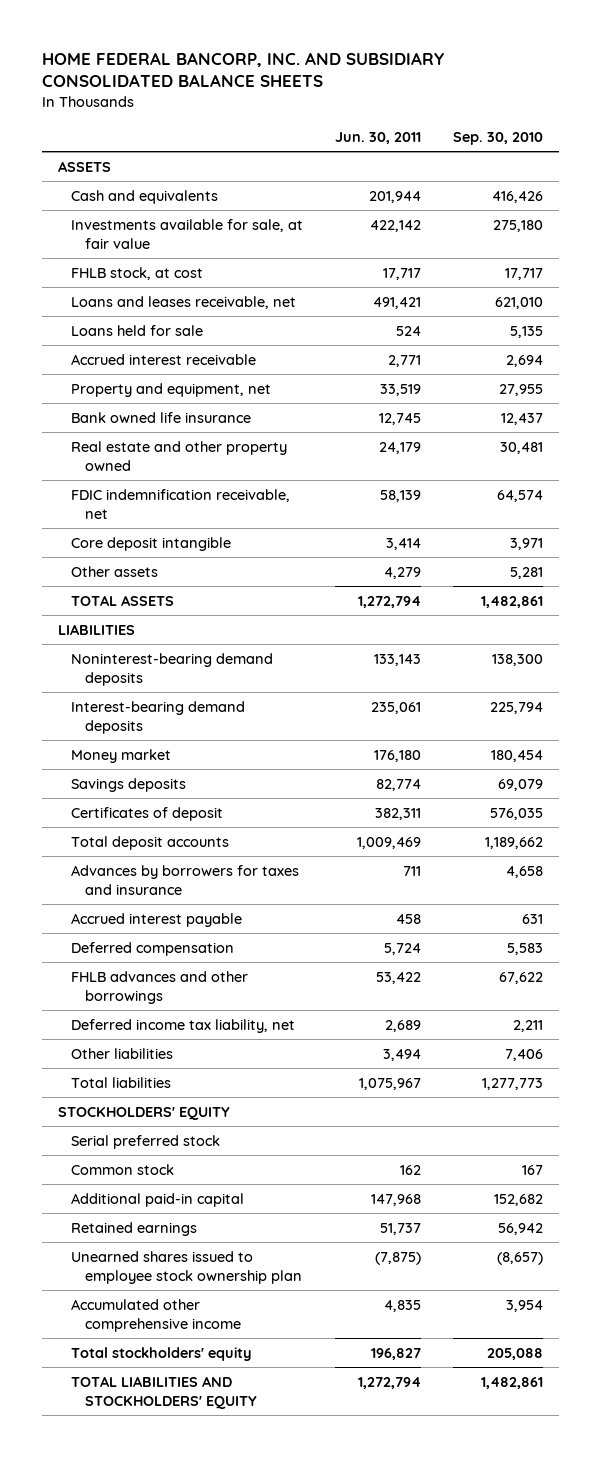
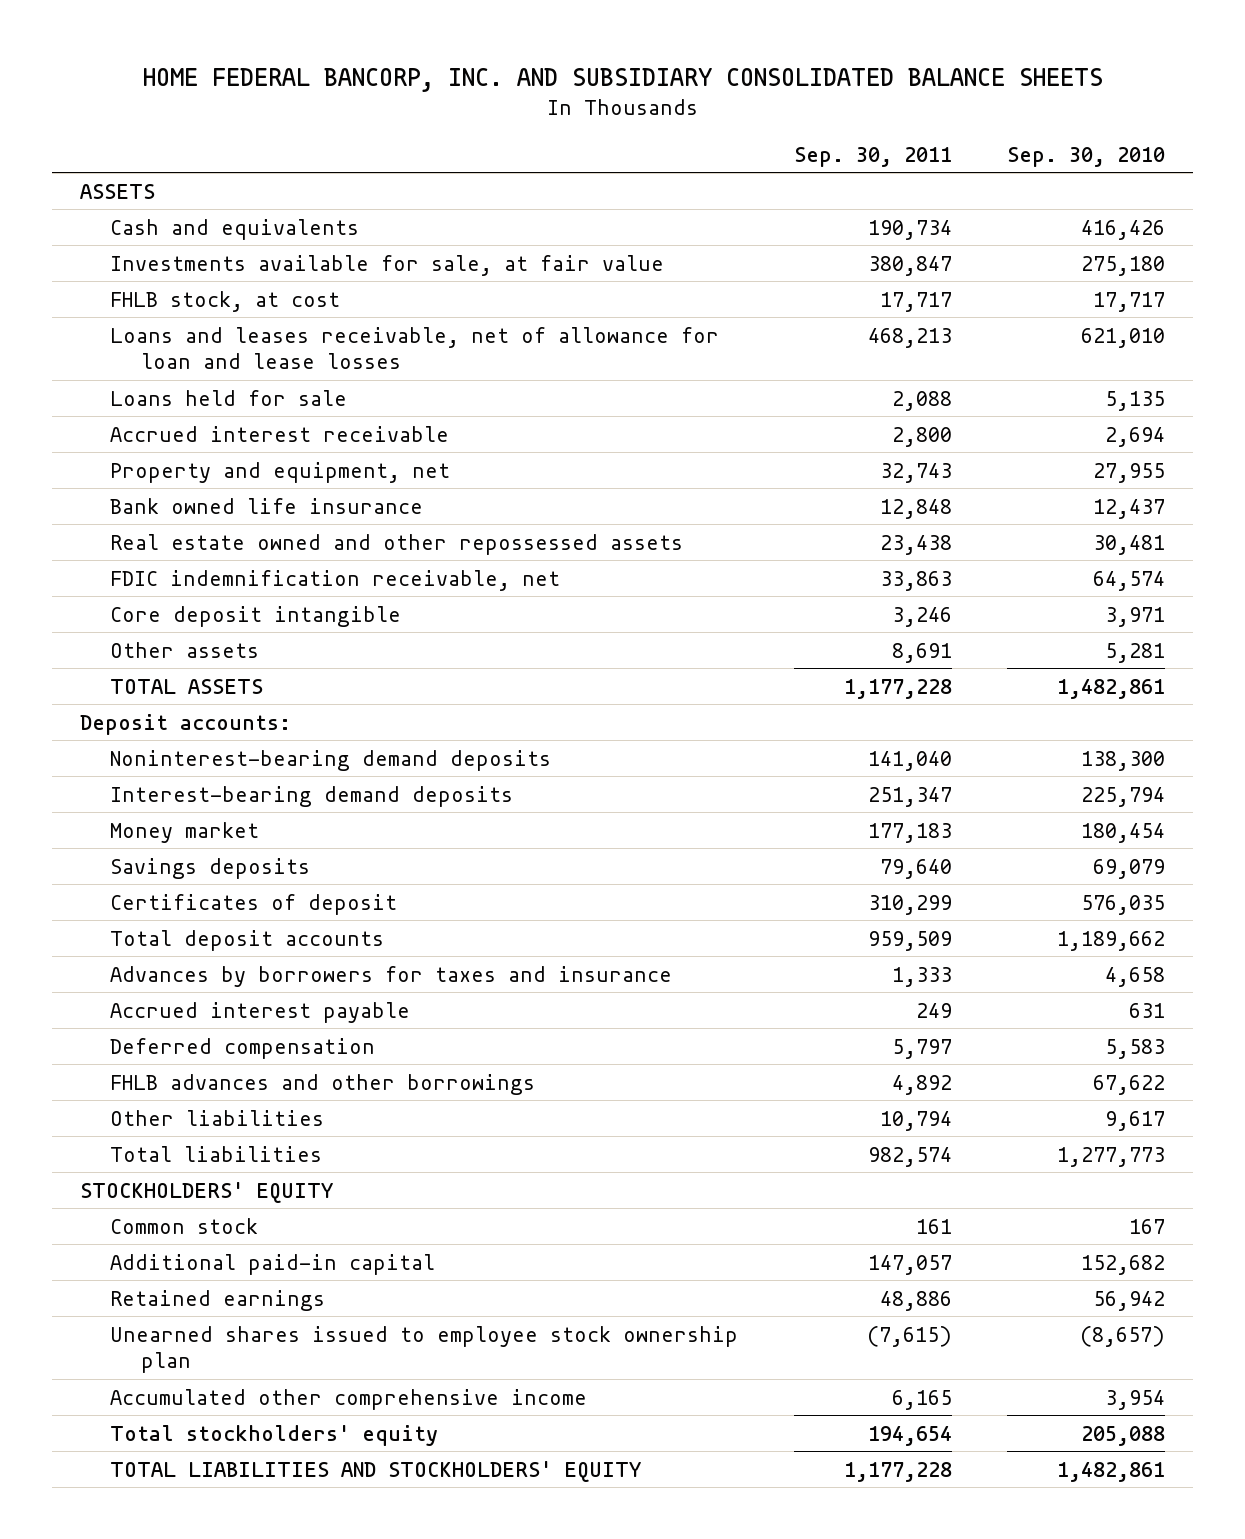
[335,131,422,144] Jun. 30, 2011 -> none
none -> [793,146,952,167] Sep. 30, 2011
[71,295,297,309] Loans and leases receivable, net -> [110,326,720,370] Loans and leases receivable, net of allowance for loan and lease losses
[71,440,288,471] Real estate and other property owned -> [110,533,684,555] Real estate owned and other repossessed assets
[57,623,135,635] LIABILITIES -> none
none -> [80,713,292,735] Deposit accounts:
[71,1018,296,1033] Deferred income tax liability, net -> none
[504,1048,543,1061] 7,406 -> [1105,1110,1166,1131] 9,617
[71,1134,221,1149] Serial preferred stock -> none

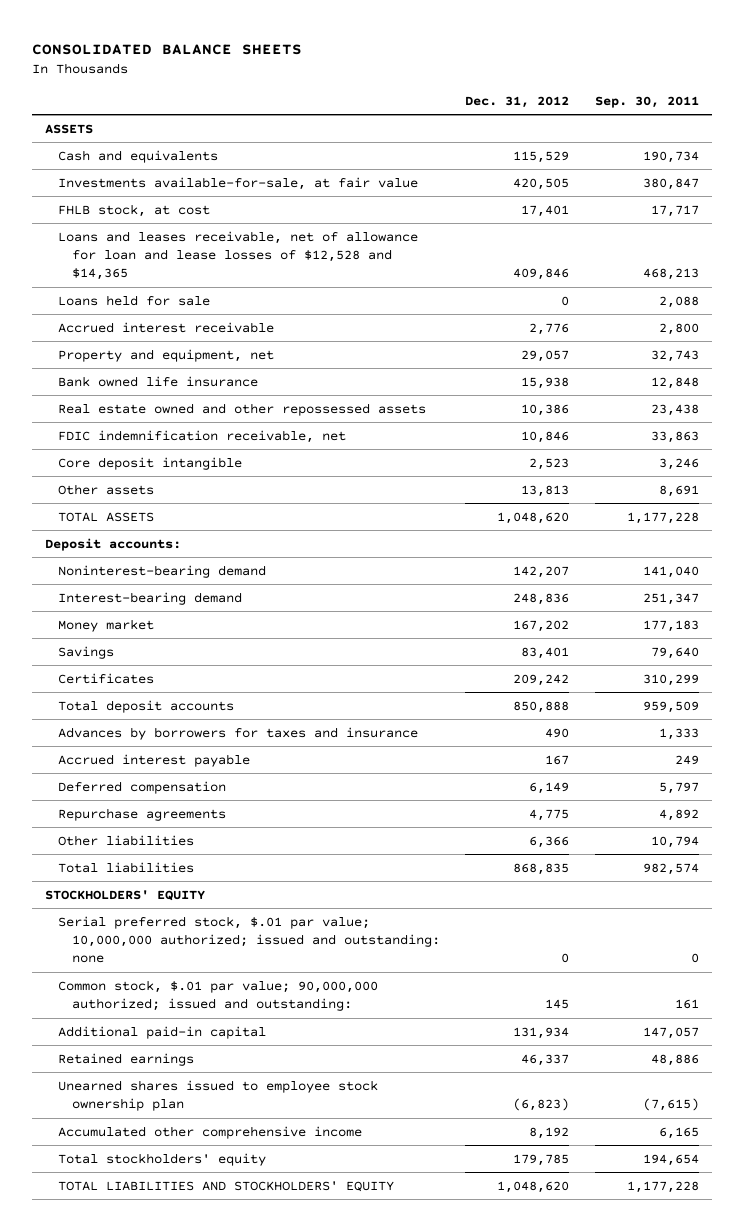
[142,67,1103,92] HOME FEDERAL BANCORP, INC. AND SUBSIDIARY CONSOLIDATED BALANCE SHEETS -> [32,43,303,55] CONSOLIDATED BALANCE SHEETS
[1007,146,1166,167] Sep. 30, 2010 -> none
none -> [465,95,570,108] Dec. 31, 2012
[110,254,665,276] Investments available for sale, at fair value -> [58,176,419,190] Investments available-for-sale, at fair value
[110,326,720,370] Loans and leases receivable, net of allowance for loan and lease losses -> [58,230,419,281] Loans and leases receivable, net of allowance for loan and lease losses of $12,528 and $14,365
[110,749,552,771] Noninterest-bearing demand deposits -> [58,564,267,578] Noninterest-bearing demand
[110,785,514,807] Interest-bearing demand deposits -> [58,591,243,605] Interest-bearing demand
[110,857,311,879] Savings deposits -> [58,645,115,659] Savings
[110,893,398,915] Certificates of deposit -> [58,672,155,684] Certificates
[110,1073,536,1095] FHLB advances and other borrowings -> [58,807,227,821] Repurchase agreements
none -> [58,915,440,964] Serial preferred stock, $.01 par value; 10,000,000 authorized; issued and outstanding: none
[110,1217,259,1234] Common stock -> [58,979,379,1011] Common stock, $.01 par value; 90,000,000 authorized; issued and outstanding:

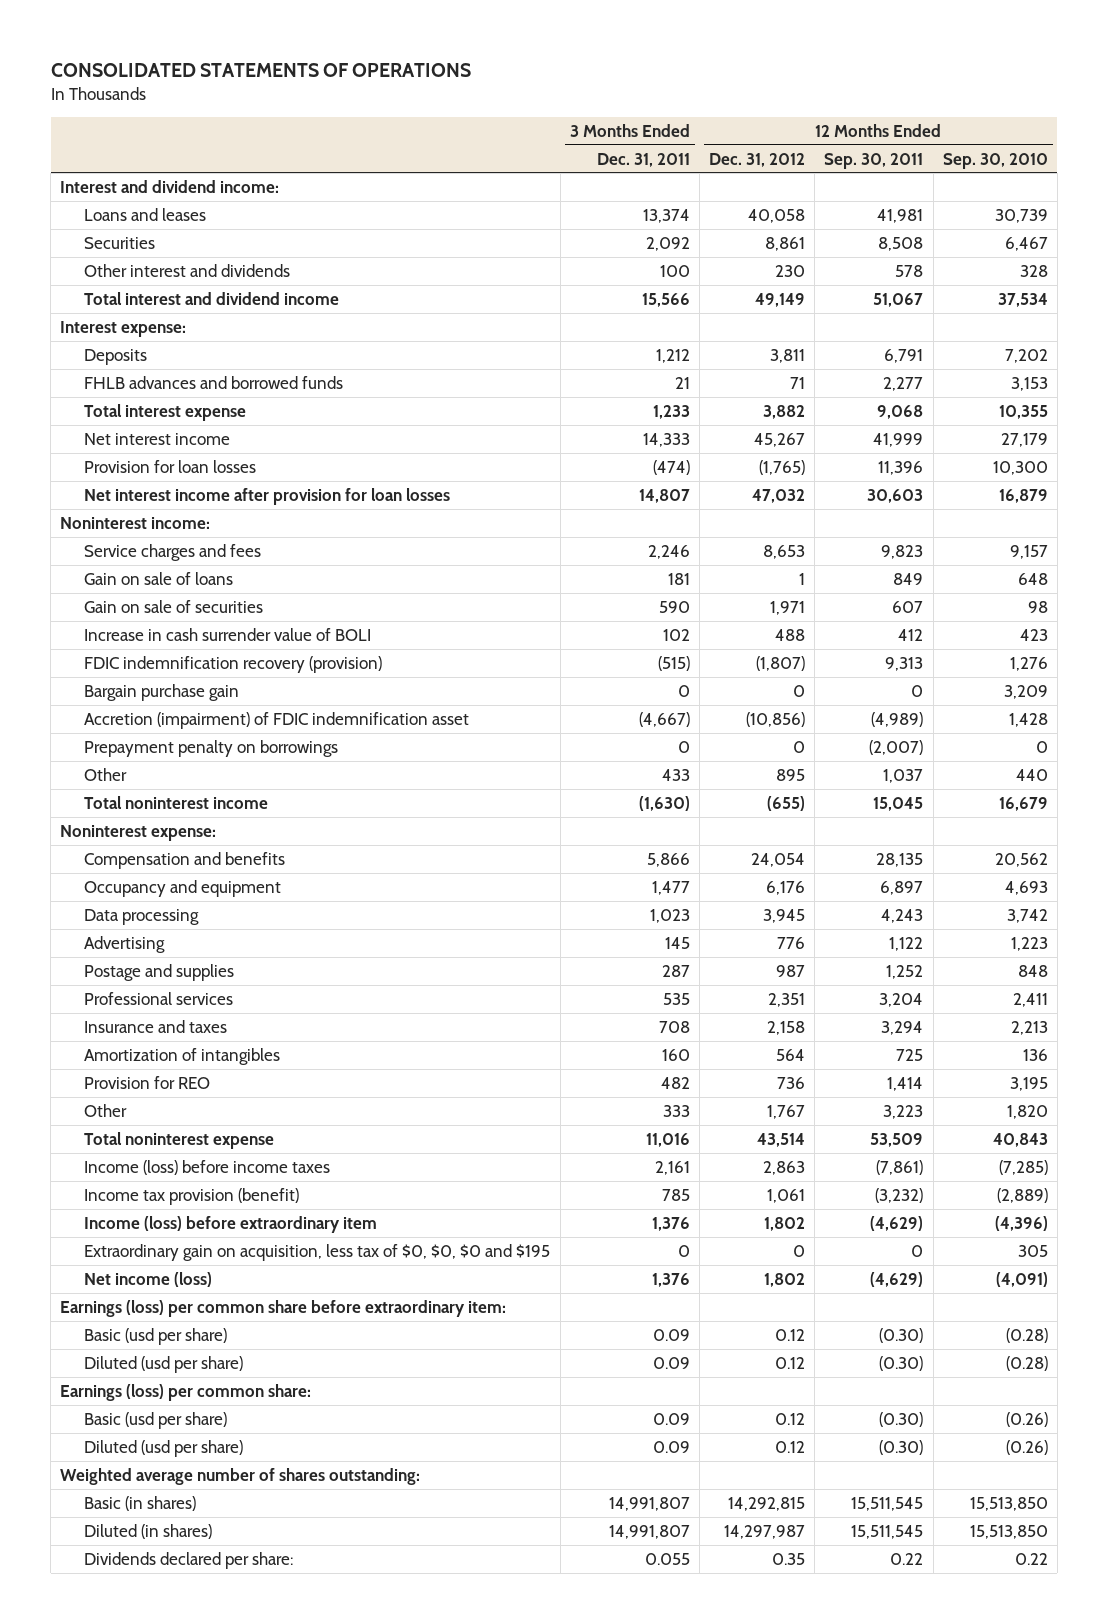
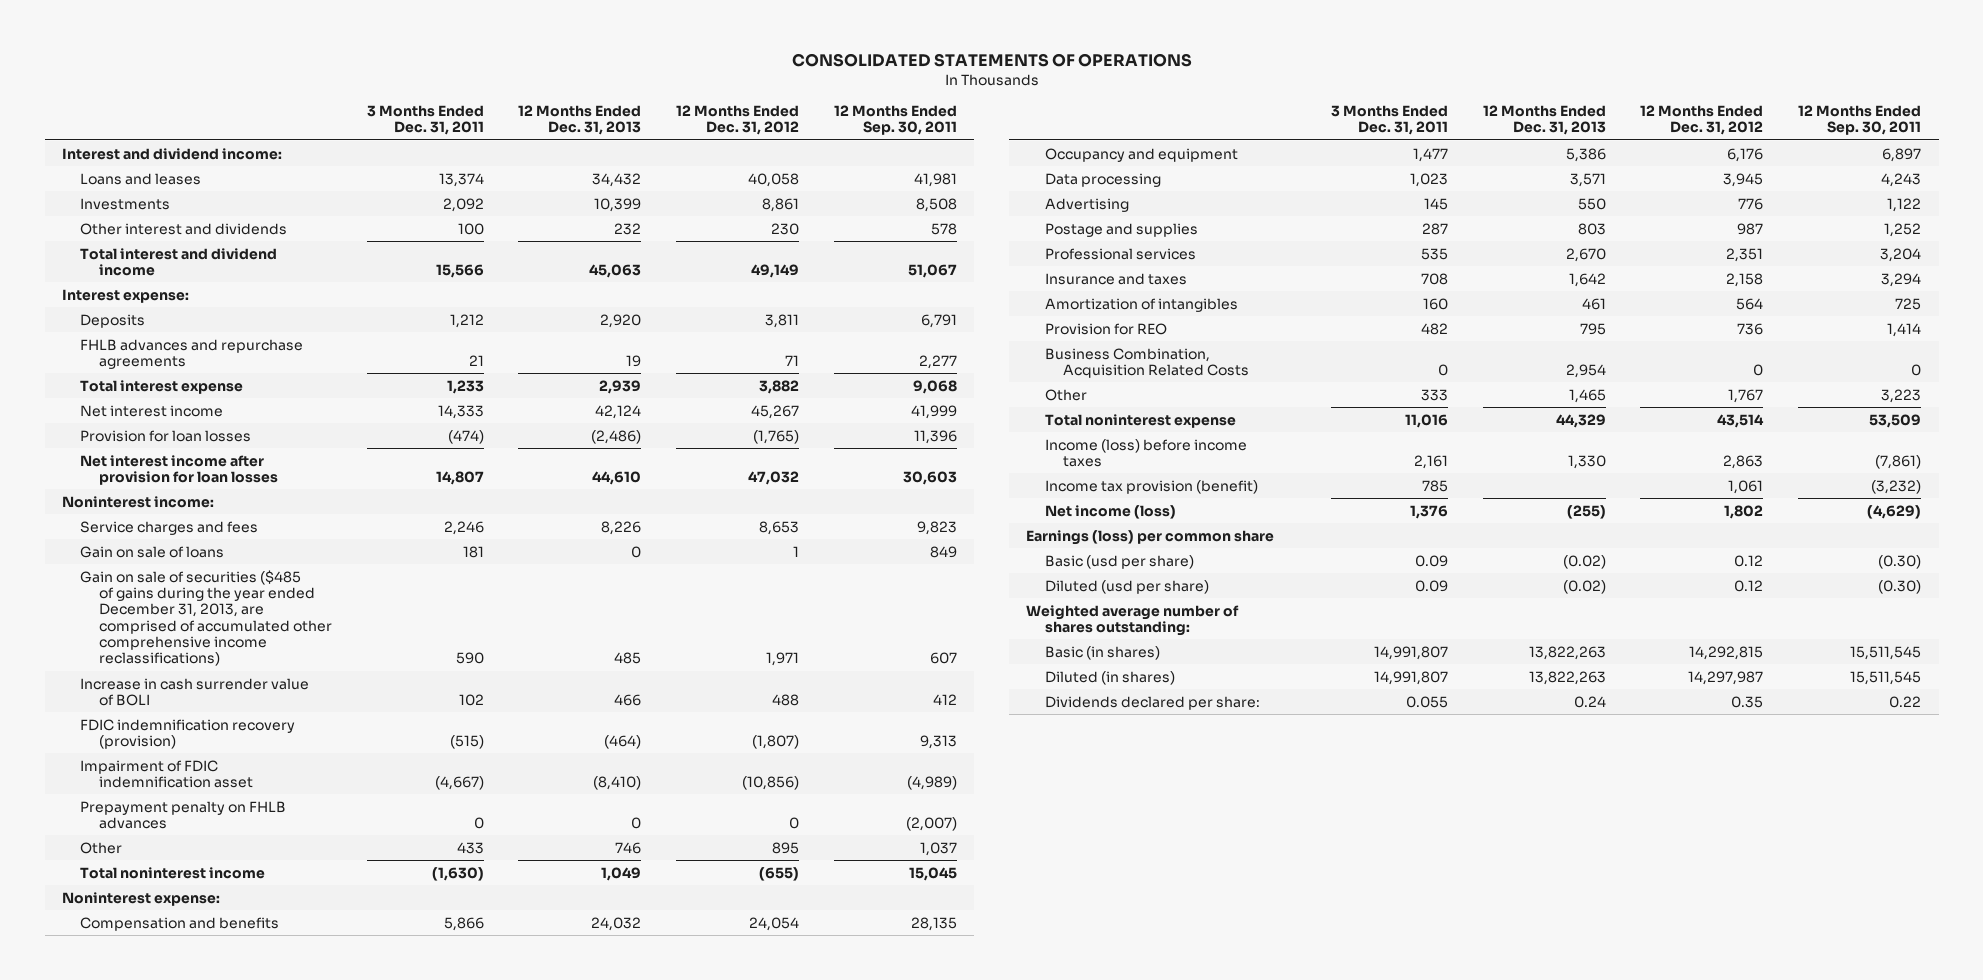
[942,152,1048,169] Sep. 30, 2010 -> none
none -> [518,105,642,136] 12 Months Ended Dec. 31, 2013
[84,236,156,249] Securities -> [80,197,171,210] Investments
[84,375,344,389] FHLB advances and borrowed funds -> [80,338,304,369] FHLB advances and repurchase agreements
[84,599,264,613] Gain on sale of securities -> [80,569,332,667] Gain on sale of securities ($485 of gains during the year ended December 31, 2013, are comprised of accumulated other comprehensive income reclassifications)
[84,683,240,701] Bargain purchase gain -> none
[84,711,470,729] Accretion (impairment) of FDIC indemnification asset -> [80,759,253,788] Impairment of FDIC indemnification asset
[84,739,339,757] Prepayment penalty on borrowings -> [80,800,287,829] Prepayment penalty on FHLB advances
none -> [1044,347,1249,378] Business Combination, Acquisition Related Costs
[84,1215,378,1233] Income (loss) before extraordinary item -> none
[84,1243,551,1261] Extraordinary gain on acquisition, less tax of $0, $0, $0 and $195 -> none
[84,1327,228,1345] Basic (usd per share) -> none
[84,1355,244,1373] Diluted (usd per share) -> none
[60,1383,312,1401] Earnings (loss) per common share: -> none
[60,1299,507,1317] Earnings (loss) per common share before extraordinary item: -> [1026,529,1275,545] Earnings (loss) per common share

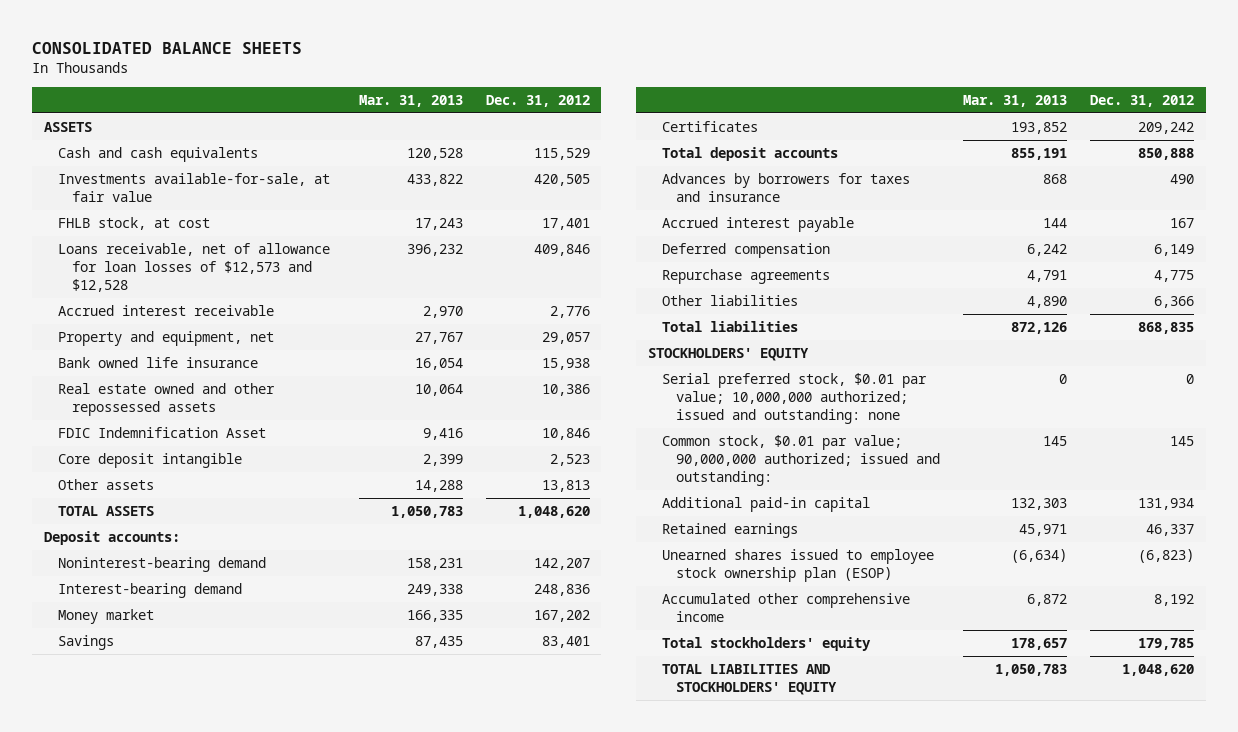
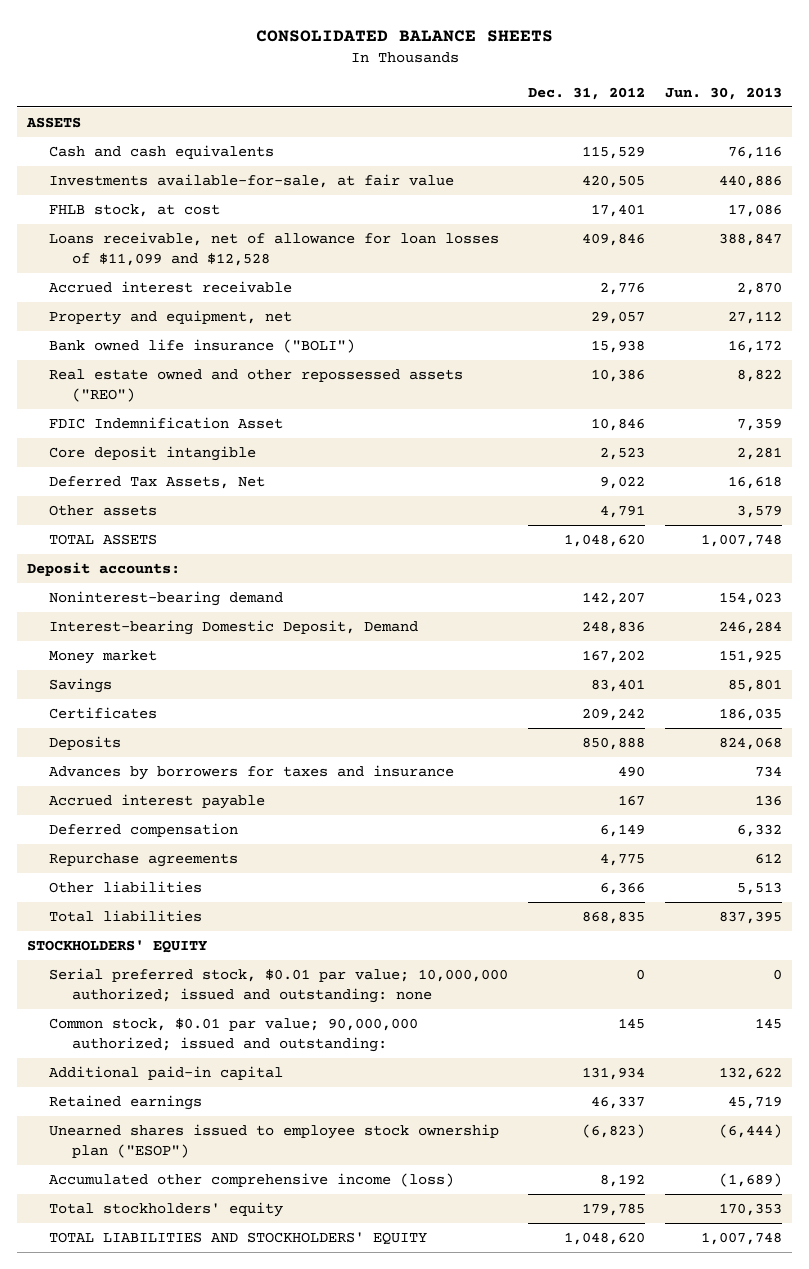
[358,94,463,107] Mar. 31, 2013 -> none
none -> [664,86,782,100] Jun. 30, 2013
[57,243,330,293] Loans receivable, net of allowance for loan losses of $12,573 and $12,528 -> [49,231,500,266] Loans receivable, net of allowance for loan losses of $11,099 and $12,528
[57,357,258,369] Bank owned life insurance -> [49,338,356,353] Bank owned life insurance ("BOLI")
[57,383,275,417] Real estate owned and other repossessed assets -> [49,368,464,402] Real estate owned and other repossessed assets ("REO")
none -> [49,475,266,489] Deferred Tax Assets, Net
[541,480,590,493] 13,813 -> [600,504,646,518] 4,791
[57,583,242,599] Interest-bearing demand -> [49,619,419,635] Interest-bearing Domestic Deposit, Demand
[662,147,839,162] Total deposit accounts -> [49,735,122,750] Deposits
[662,549,935,583] Unearned shares issued to employee stock ownership plan (ESOP) -> [49,1123,500,1158] Unearned shares issued to employee stock ownership plan ("ESOP")
[662,593,911,623] Accumulated other comprehensive income -> [49,1172,455,1187] Accumulated other comprehensive income (loss)

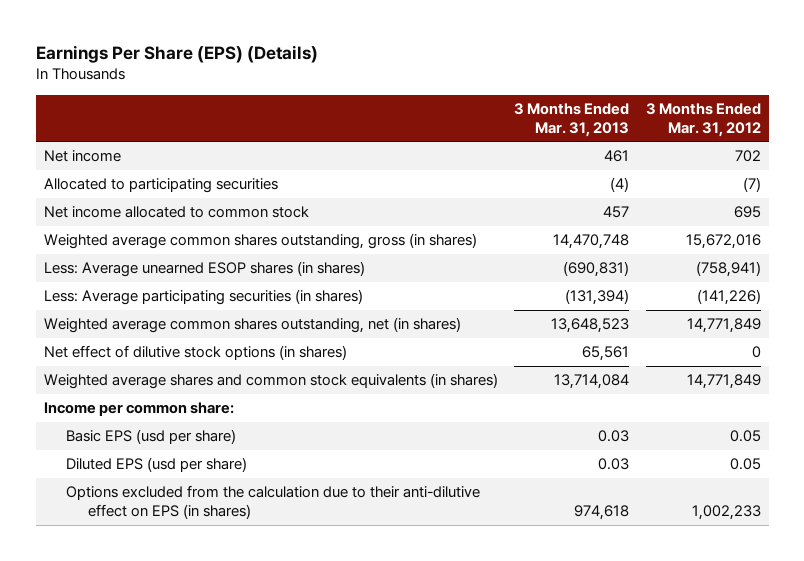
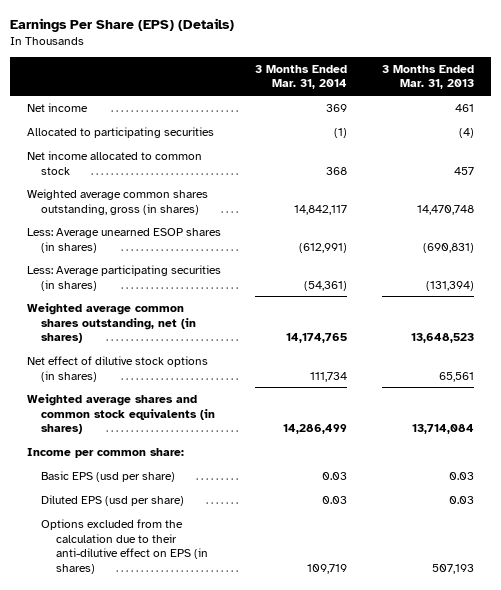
[645,102,761,137] 3 Months Ended Mar. 31, 2012 -> none
none -> [255,64,348,90] 3 Months Ended Mar. 31, 2014
[574,505,630,521] 974,618 -> [431,564,474,575] 507,193

